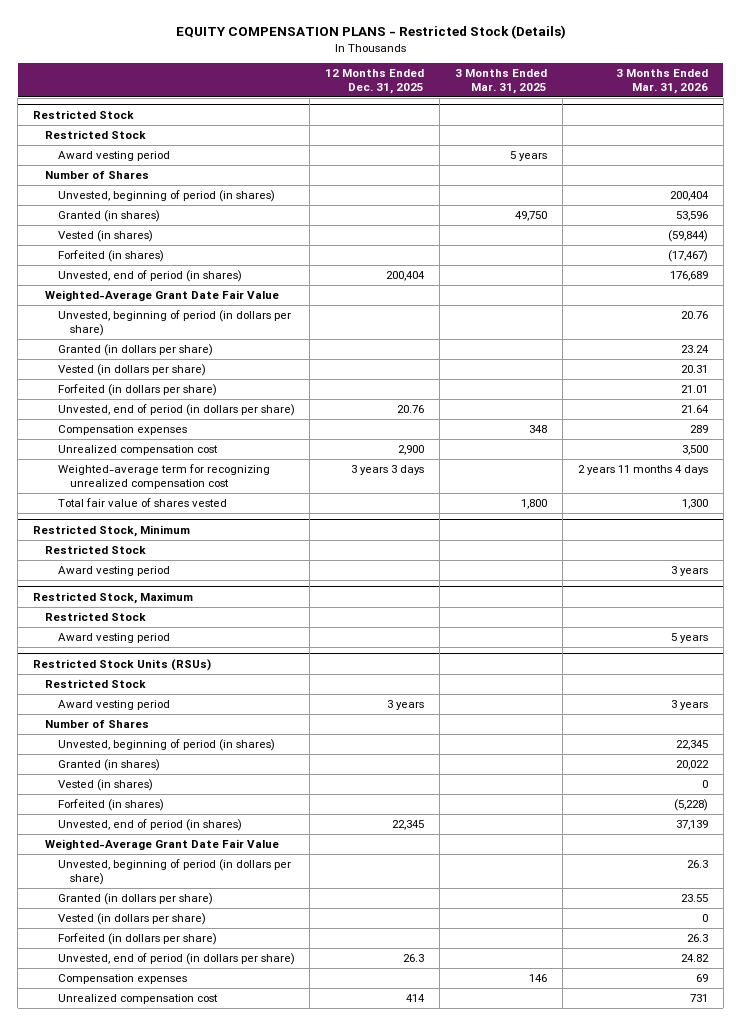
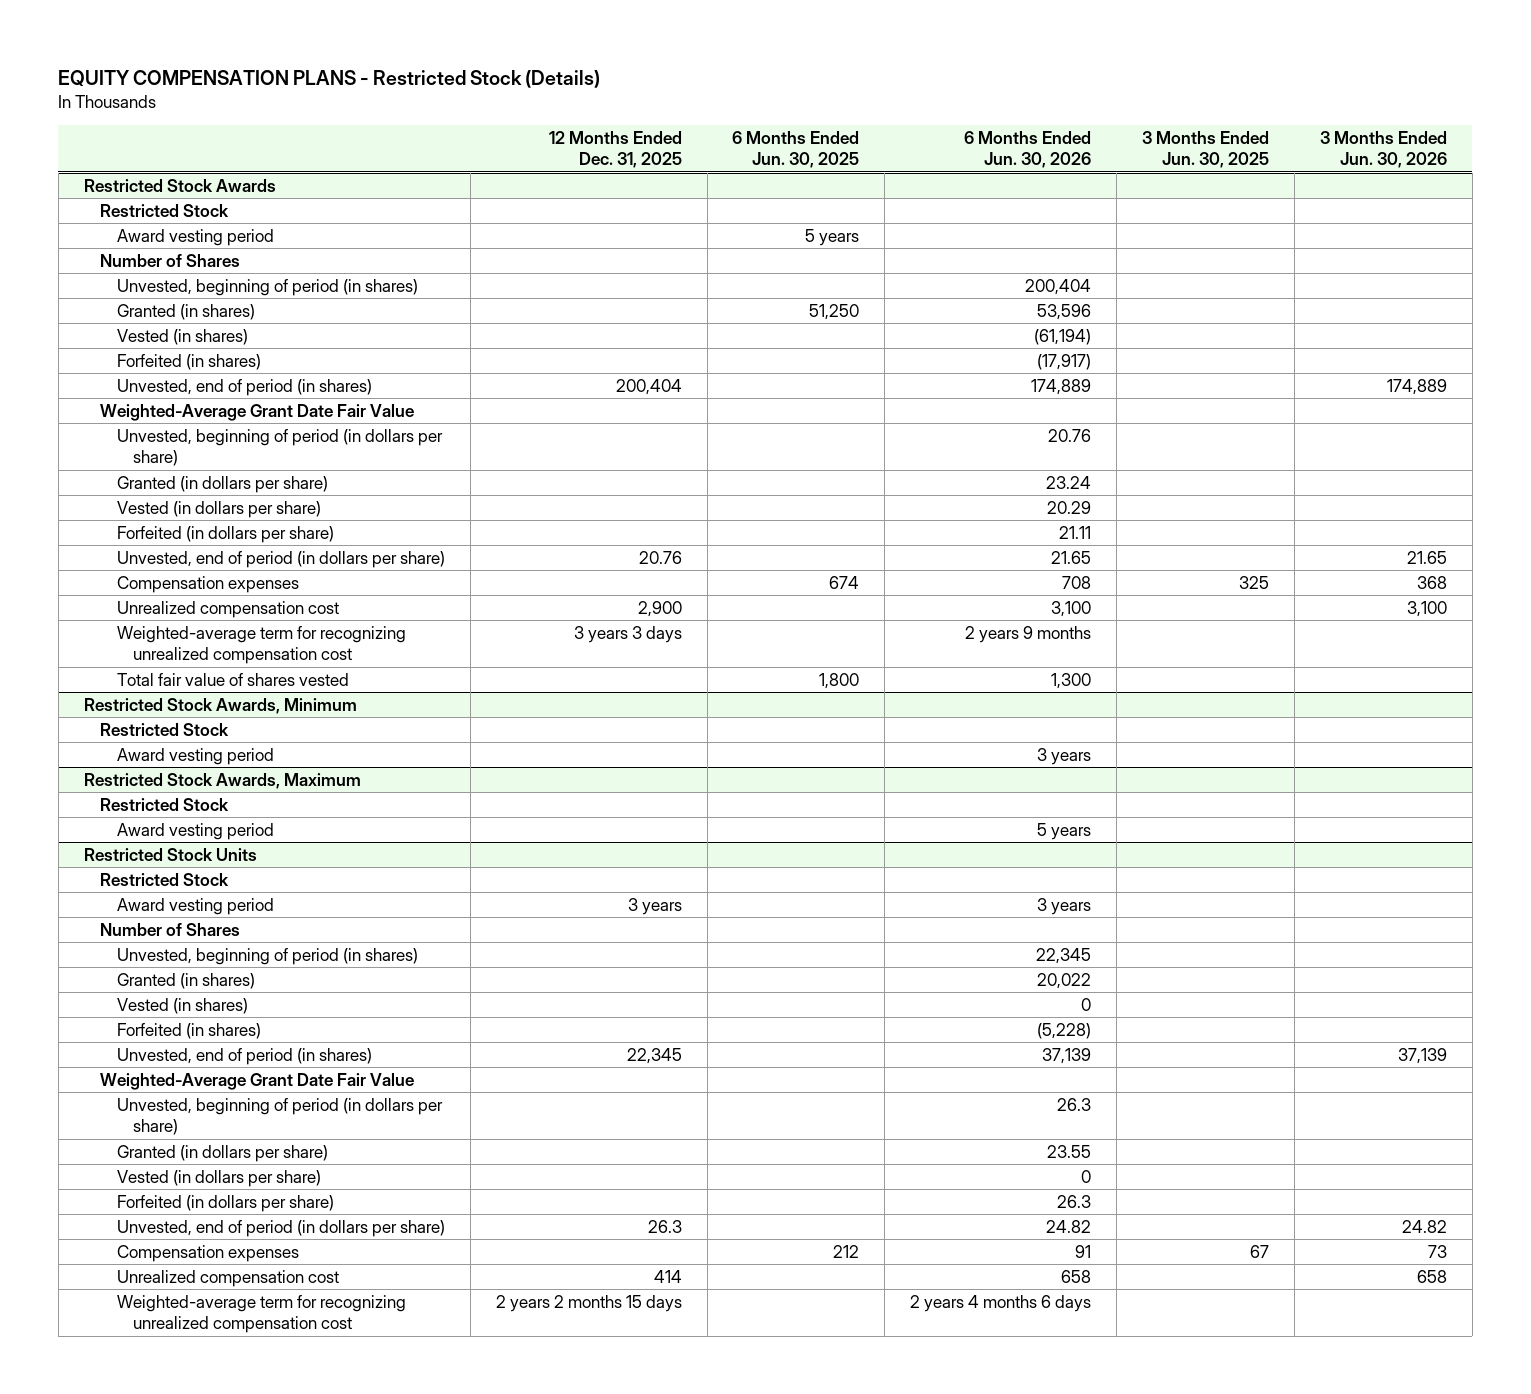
[455,69,548,94] 3 Months Ended Mar. 31, 2025 -> none
[615,69,708,94] 3 Months Ended Mar. 31, 2026 -> none
none -> [732,131,860,169] 6 Months Ended Jun. 30, 2025
none -> [964,131,1092,169] 6 Months Ended Jun. 30, 2026
none -> [1142,131,1270,169] 3 Months Ended Jun. 30, 2025
none -> [1319,131,1447,169] 3 Months Ended Jun. 30, 2026
[33,109,135,119] Restricted Stock -> [83,178,276,192] Restricted Stock Awards
[33,524,191,537] Restricted Stock, Minimum -> [83,697,357,714] Restricted Stock Awards, Minimum
[33,591,194,604] Restricted Stock, Maximum -> [83,772,361,789] Restricted Stock Awards, Maximum
[33,658,212,671] Restricted Stock Units (RSUs) -> [83,847,257,861] Restricted Stock Units
none -> [116,1294,406,1334] Weighted-average term for recognizing unrealized compensation cost

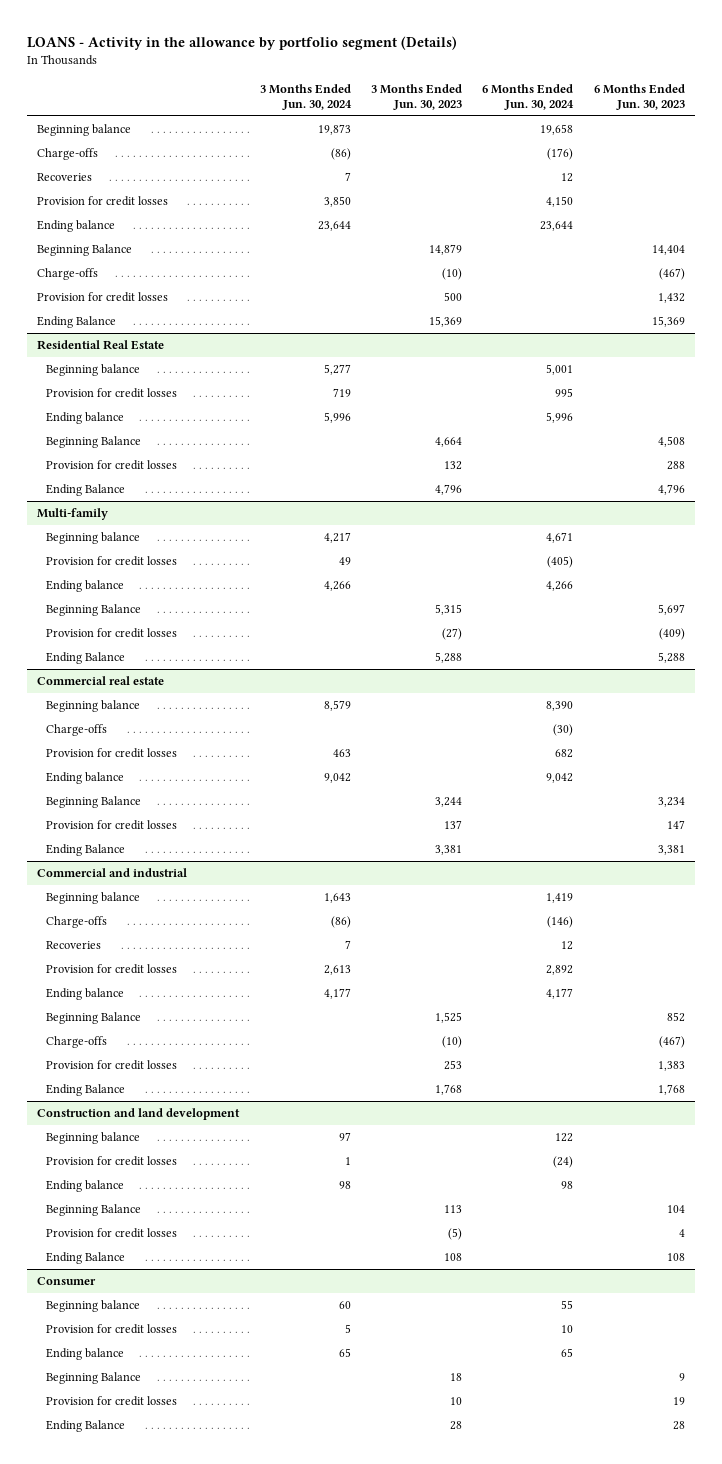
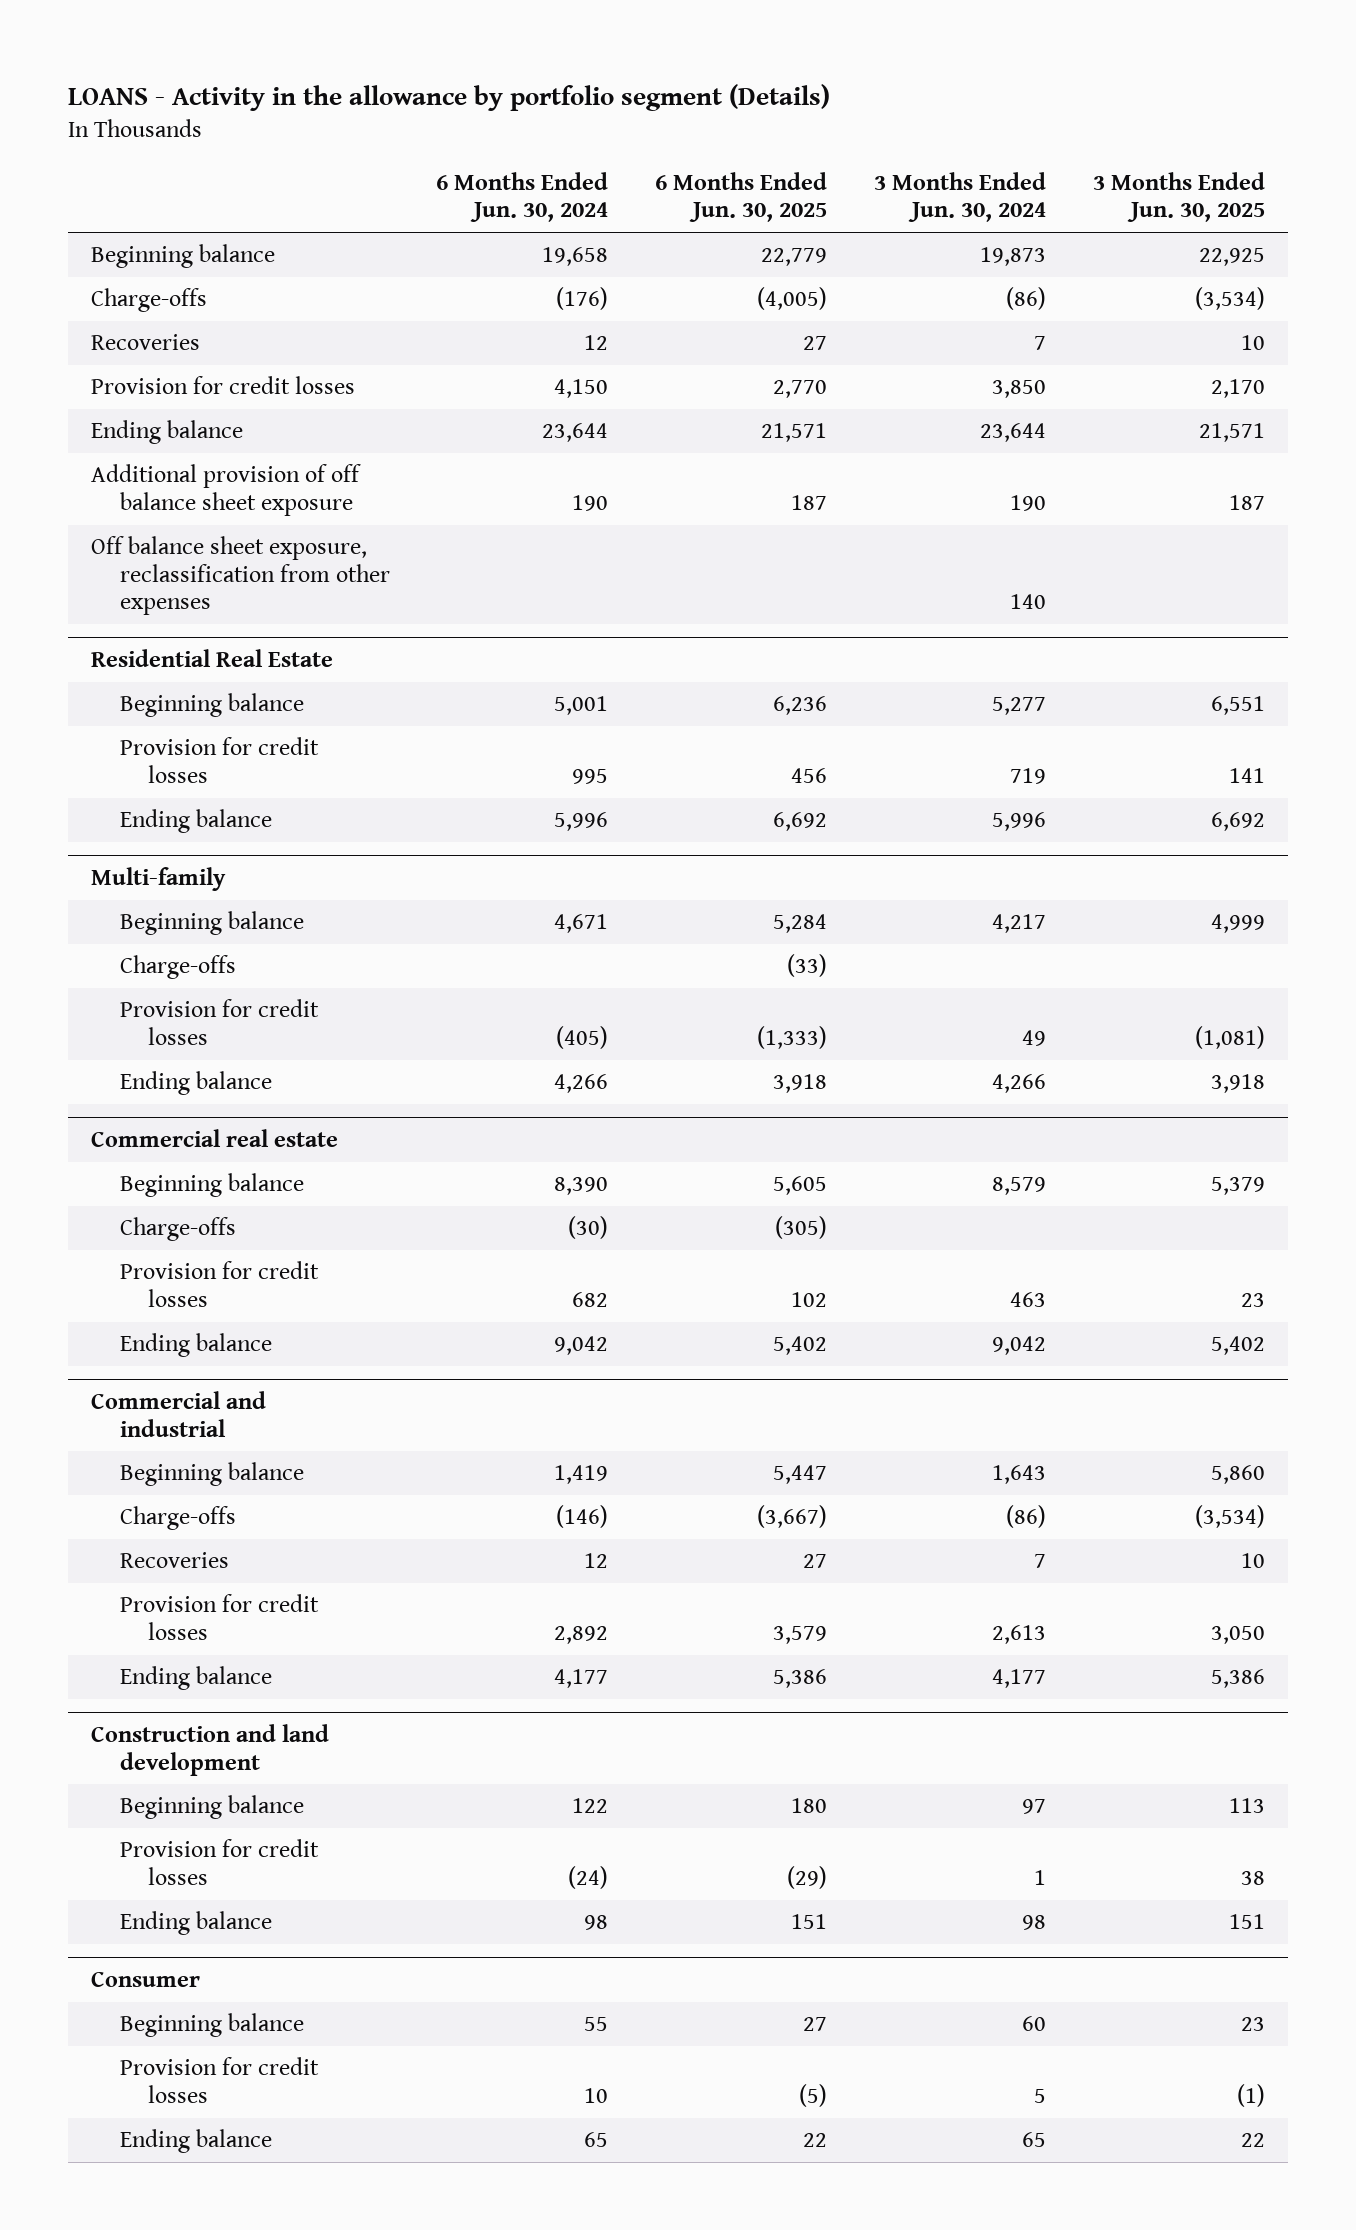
[371,83,463,110] 3 Months Ended Jun. 30, 2023 -> none
[593,83,685,110] 6 Months Ended Jun. 30, 2023 -> none
none -> [655,171,828,223] 6 Months Ended Jun. 30, 2025
none -> [1092,171,1265,223] 3 Months Ended Jun. 30, 2025
[37,244,133,257] Beginning Balance -> none
[37,268,99,281] Charge-offs -> none
[37,292,169,303] Provision for credit losses -> none
[37,316,117,329] Ending Balance -> none
none -> [91,464,362,516] Additional provision of off balance sheet exposure
none -> [91,536,390,616] Off balance sheet exposure, reclassification from other expenses
[46,436,142,449] Beginning Balance -> none
[46,460,178,471] Provision for credit losses -> none
[46,484,126,497] Ending Balance -> none
none -> [119,955,236,980] Charge-offs
[46,604,142,617] Beginning Balance -> none
[46,628,178,639] Provision for credit losses -> none
[46,652,126,665] Ending Balance -> none
[46,796,142,809] Beginning Balance -> none
[46,820,178,831] Provision for credit losses -> none
[46,844,126,857] Ending Balance -> none
[46,1012,142,1025] Beginning Balance -> none
[46,1036,108,1049] Charge-offs -> none
[46,1060,178,1071] Provision for credit losses -> none
[46,1084,126,1097] Ending Balance -> none
[46,1204,142,1217] Beginning Balance -> none
[46,1228,178,1239] Provision for credit losses -> none
[46,1252,126,1265] Ending Balance -> none
[46,1372,142,1385] Beginning Balance -> none
[46,1396,178,1407] Provision for credit losses -> none
[46,1420,126,1433] Ending Balance -> none

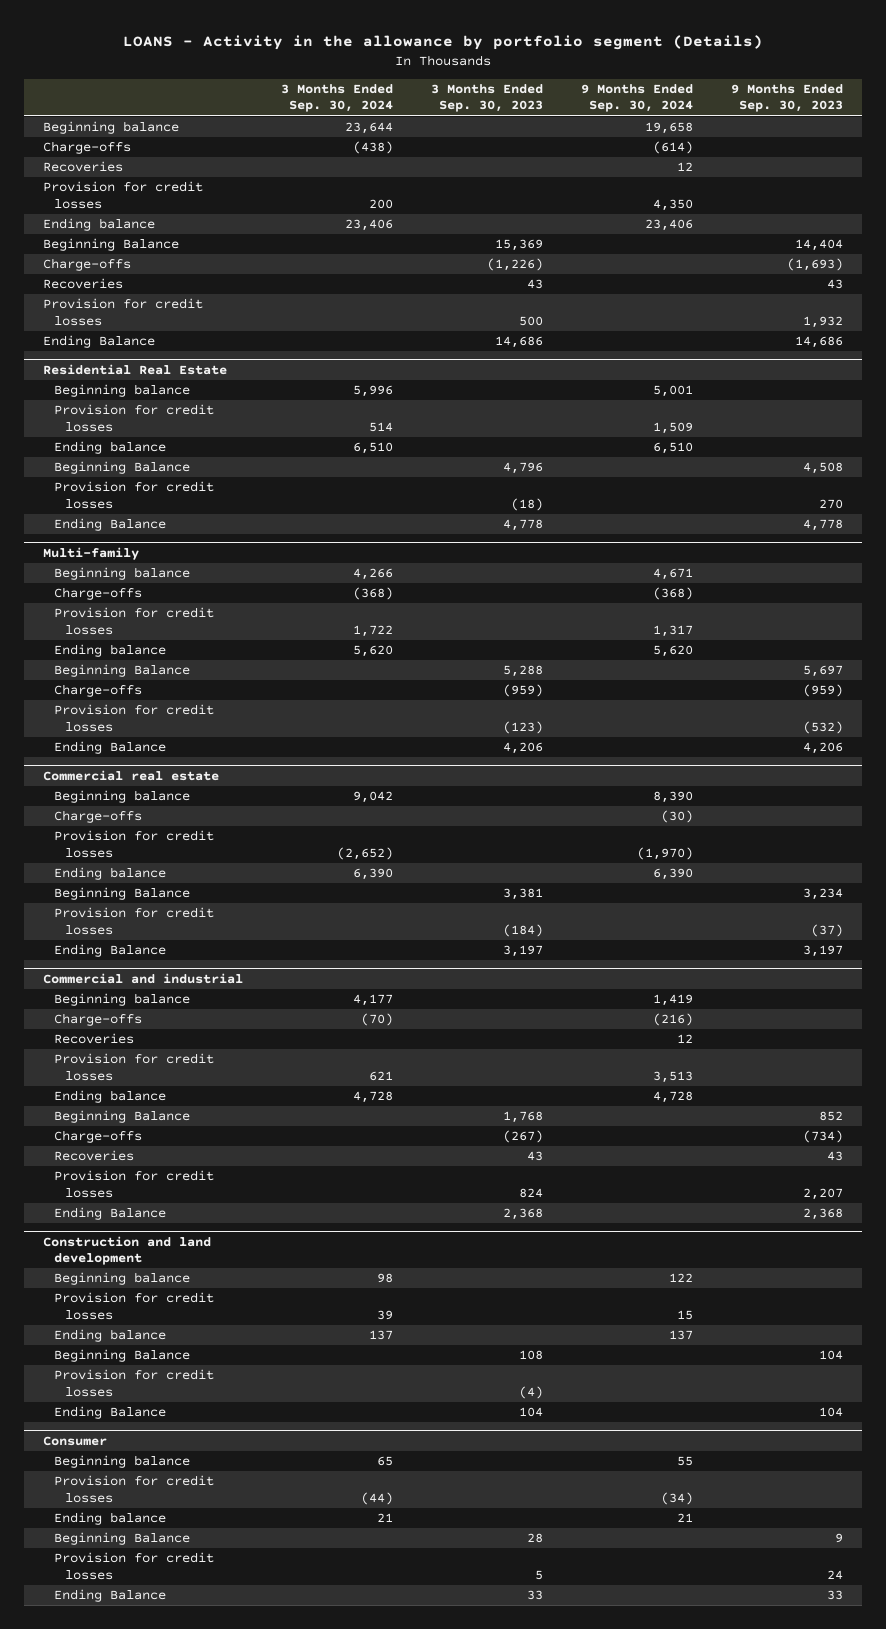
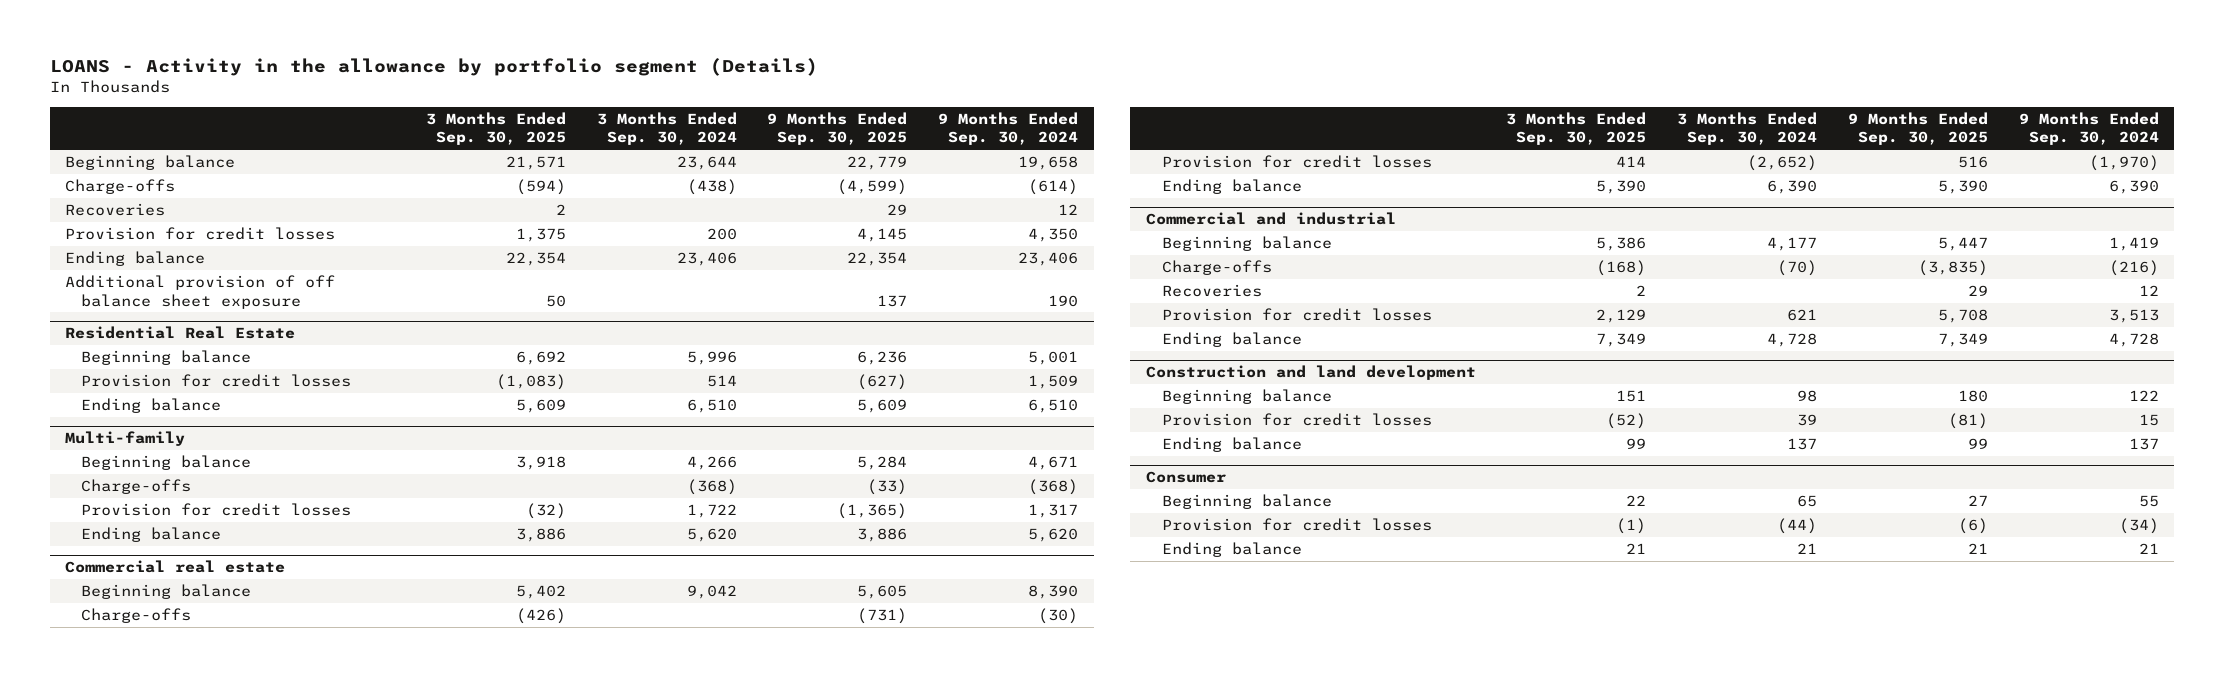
[430,84,543,113] 3 Months Ended Sep. 30, 2023 -> none
[731,84,844,113] 9 Months Ended Sep. 30, 2023 -> none
none -> [425,111,566,146] 3 Months Ended Sep. 30, 2025
none -> [767,111,908,146] 9 Months Ended Sep. 30, 2025
[42,238,179,252] Beginning Balance -> none
[42,258,131,272] Charge-offs -> none
[42,278,123,290] Recoveries -> none
[42,298,203,326] Provision for credit losses -> none
[42,335,155,349] Ending Balance -> none
none -> [65,275,336,309] Additional provision of off balance sheet exposure
[53,461,190,475] Beginning Balance -> none
[53,481,214,509] Provision for credit losses -> none
[53,518,166,532] Ending Balance -> none
[53,664,190,678] Beginning Balance -> none
[53,684,142,698] Charge-offs -> none
[53,704,214,732] Provision for credit losses -> none
[53,741,166,755] Ending Balance -> none
[53,887,190,901] Beginning Balance -> none
[53,907,214,935] Provision for credit losses -> none
[53,944,166,958] Ending Balance -> none
[53,1110,190,1124] Beginning Balance -> none
[53,1130,142,1144] Charge-offs -> none
[53,1150,134,1162] Recoveries -> none
[53,1170,214,1198] Provision for credit losses -> none
[53,1207,166,1221] Ending Balance -> none
[53,1349,190,1363] Beginning Balance -> none
[53,1369,214,1397] Provision for credit losses -> none
[53,1406,166,1420] Ending Balance -> none
[53,1532,190,1546] Beginning Balance -> none
[53,1552,214,1580] Provision for credit losses -> none
[53,1589,166,1603] Ending Balance -> none

